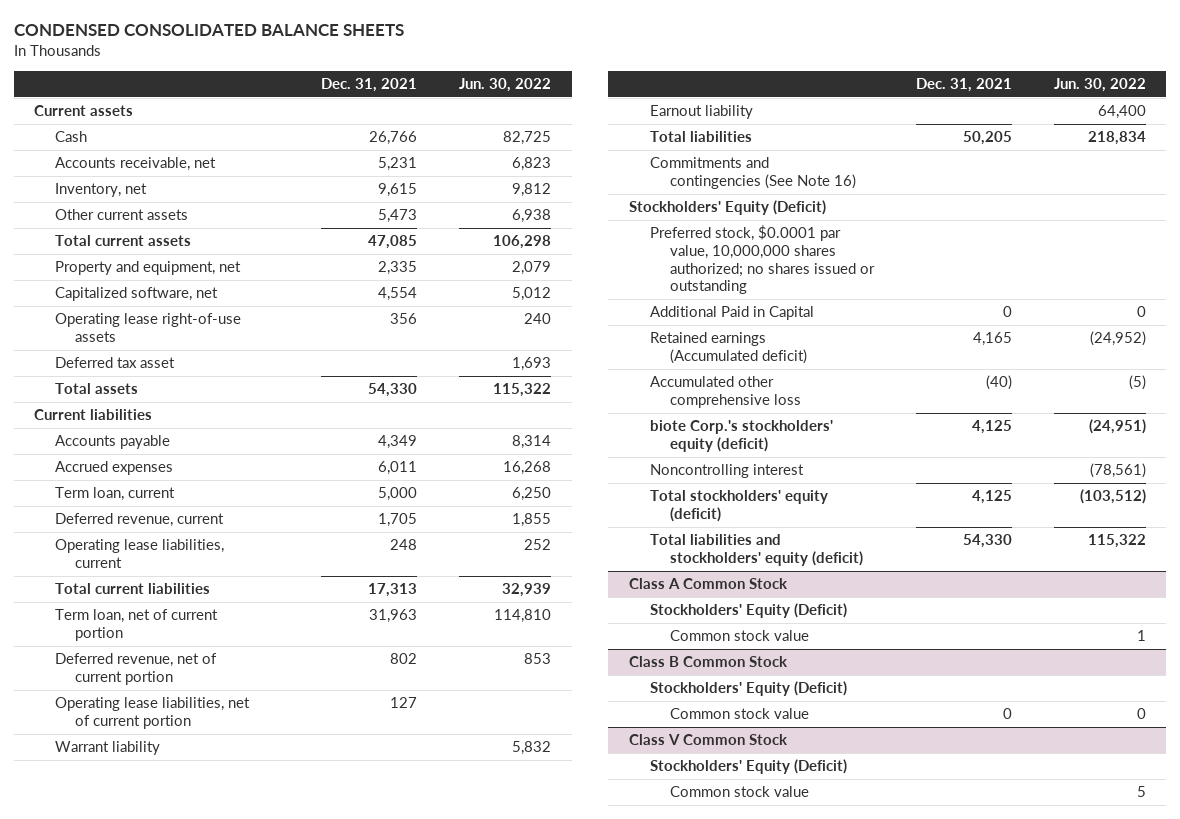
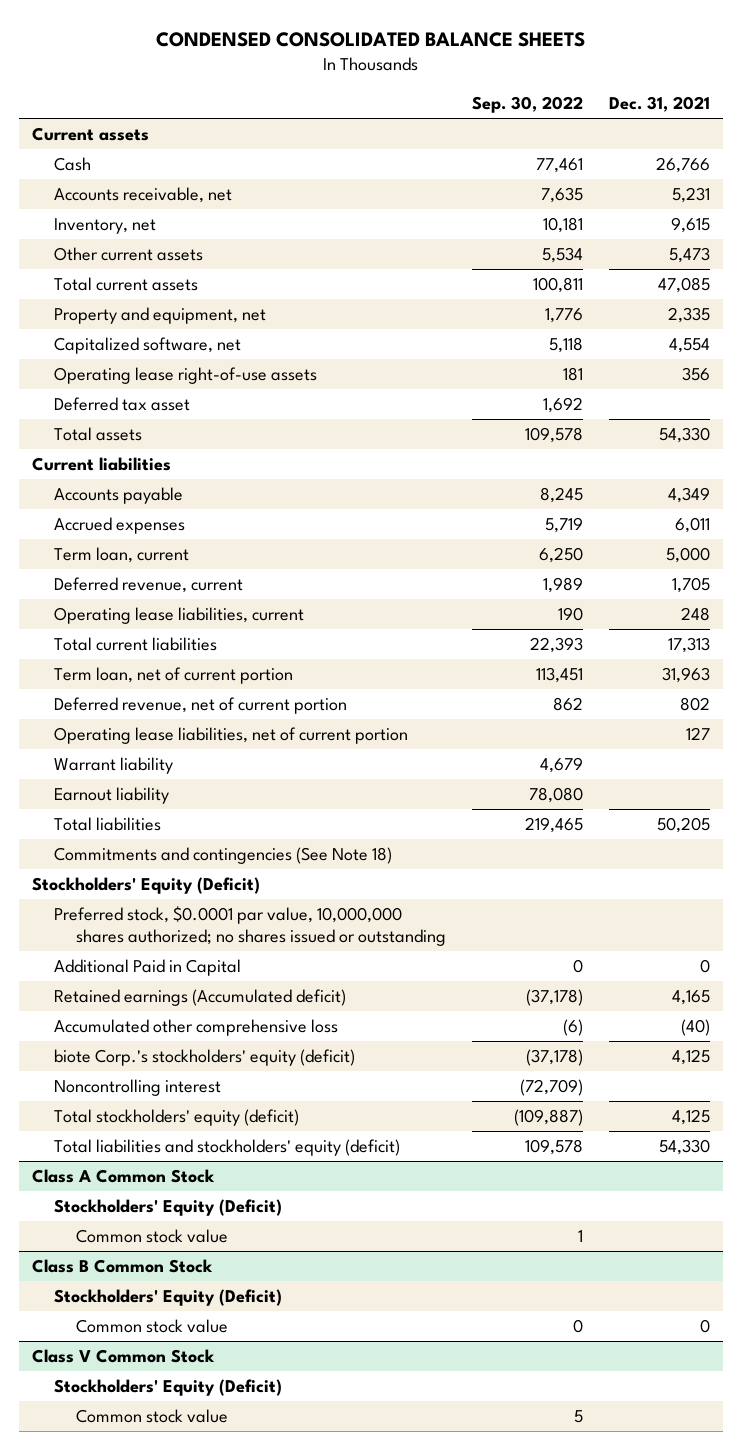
[458,78,551,93] Jun. 30, 2022 -> none
none -> [472,96,584,114] Sep. 30, 2022
[649,157,857,189] Commitments and contingencies (See Note 16) -> [53,846,392,864] Commitments and contingencies (See Note 18)

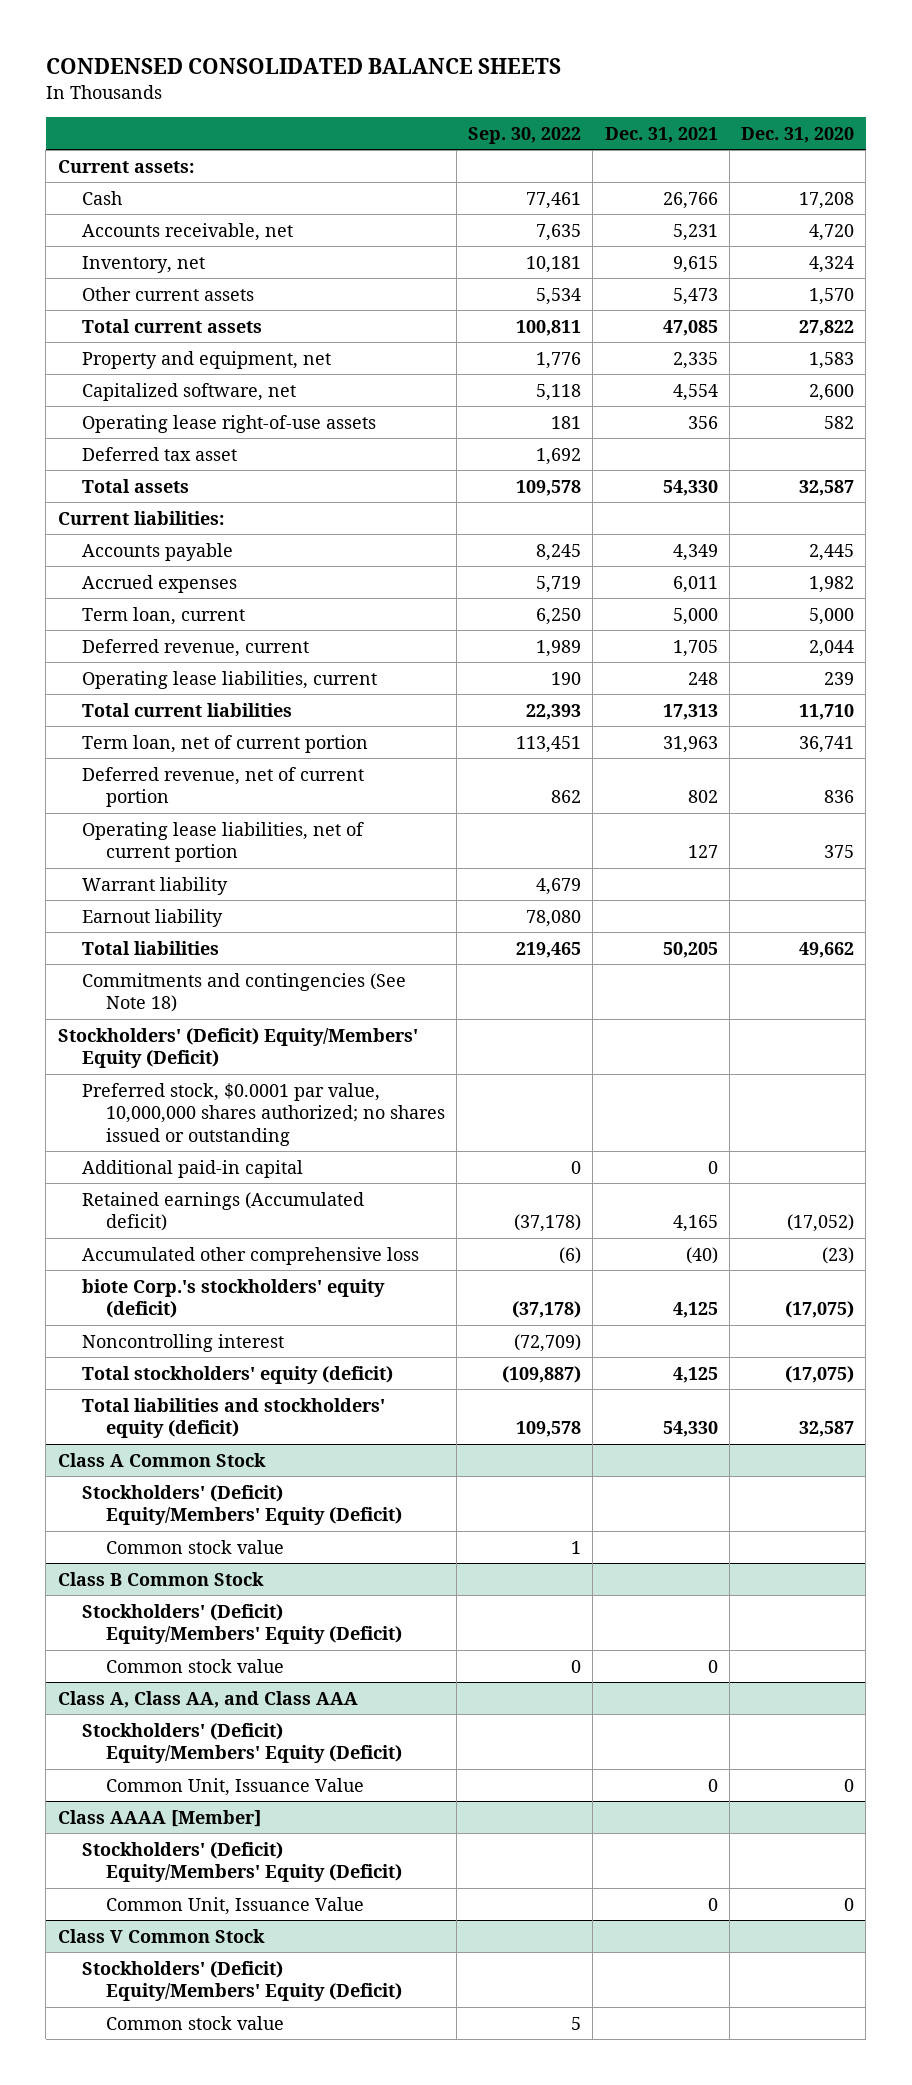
none -> [741,126,855,143] Dec. 31, 2020
[31,126,149,141] Current assets -> [57,159,194,173] Current assets:
[31,456,171,471] Current liabilities -> [57,510,224,525] Current liabilities:
[31,876,260,894] Stockholders' Equity (Deficit) -> [57,1027,418,1069] Stockholders' (Deficit) Equity/Members' Equity (Deficit)
[53,958,241,976] Additional Paid in Capital -> [81,1159,303,1178] Additional paid-in capital
[53,1198,282,1216] Stockholders' Equity (Deficit) -> [81,1484,402,1526] Stockholders' (Deficit) Equity/Members' Equity (Deficit)
[53,1288,282,1306] Stockholders' Equity (Deficit) -> [81,1603,402,1645] Stockholders' (Deficit) Equity/Members' Equity (Deficit)
none -> [57,1690,358,1708] Class A, Class AA, and Class AAA
none -> [81,1722,402,1764] Stockholders' (Deficit) Equity/Members' Equity (Deficit)
none -> [105,1777,364,1796] Common Unit, Issuance Value
none -> [57,1809,261,1827] Class AAAA [Member]
none -> [81,1841,402,1883] Stockholders' (Deficit) Equity/Members' Equity (Deficit)
none -> [105,1896,364,1915] Common Unit, Issuance Value
[53,1378,282,1396] Stockholders' Equity (Deficit) -> [81,1960,402,2002] Stockholders' (Deficit) Equity/Members' Equity (Deficit)

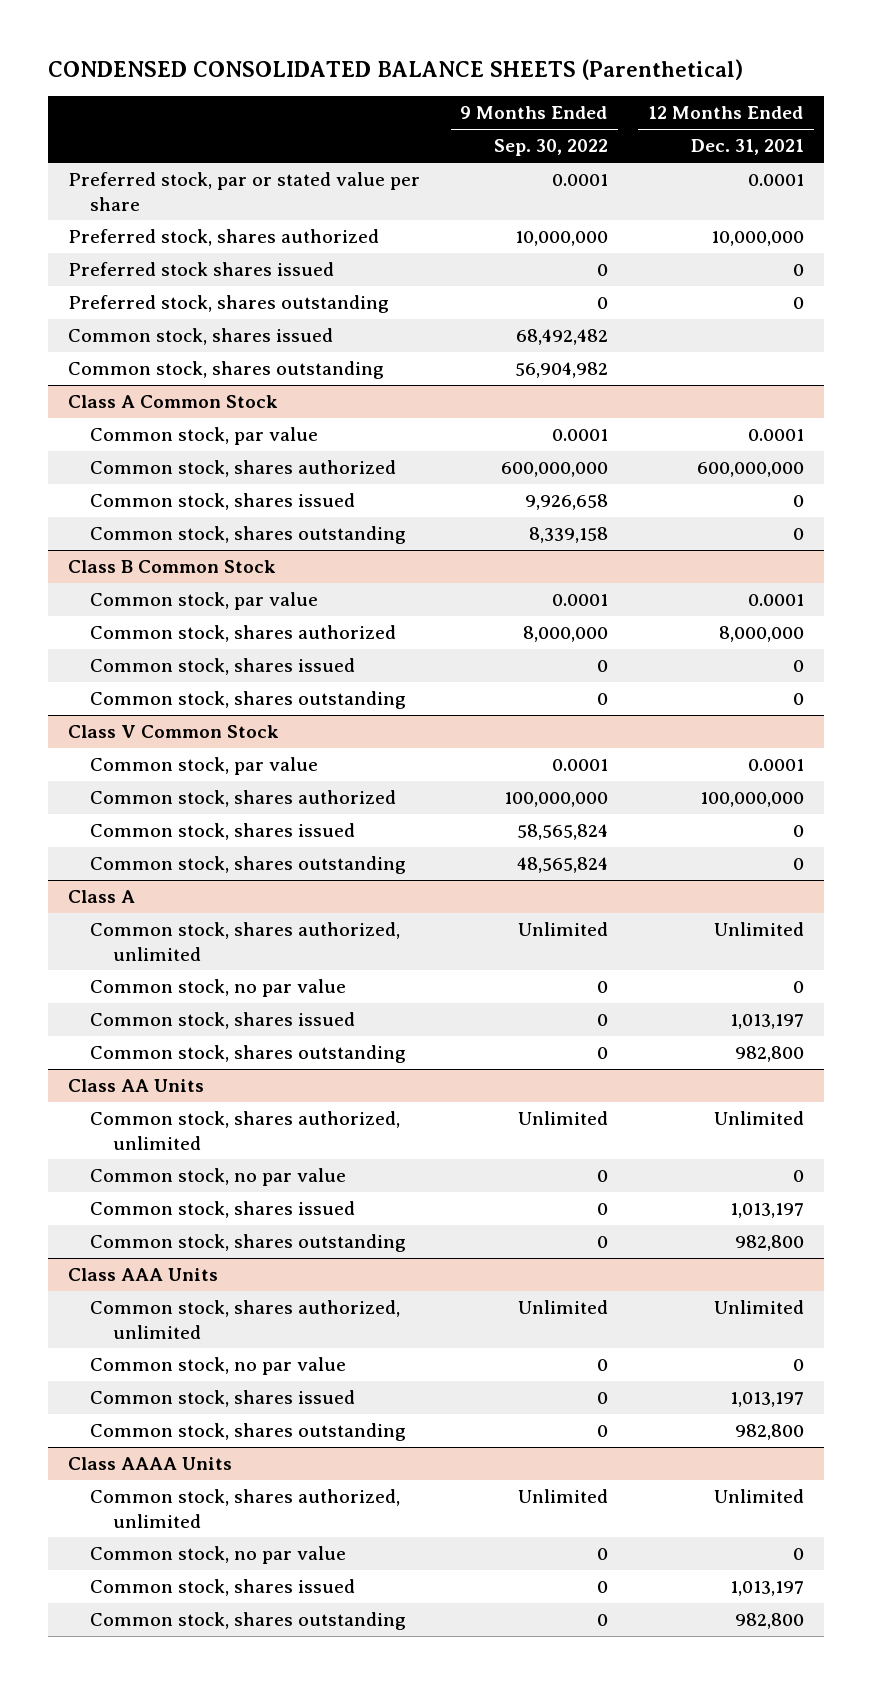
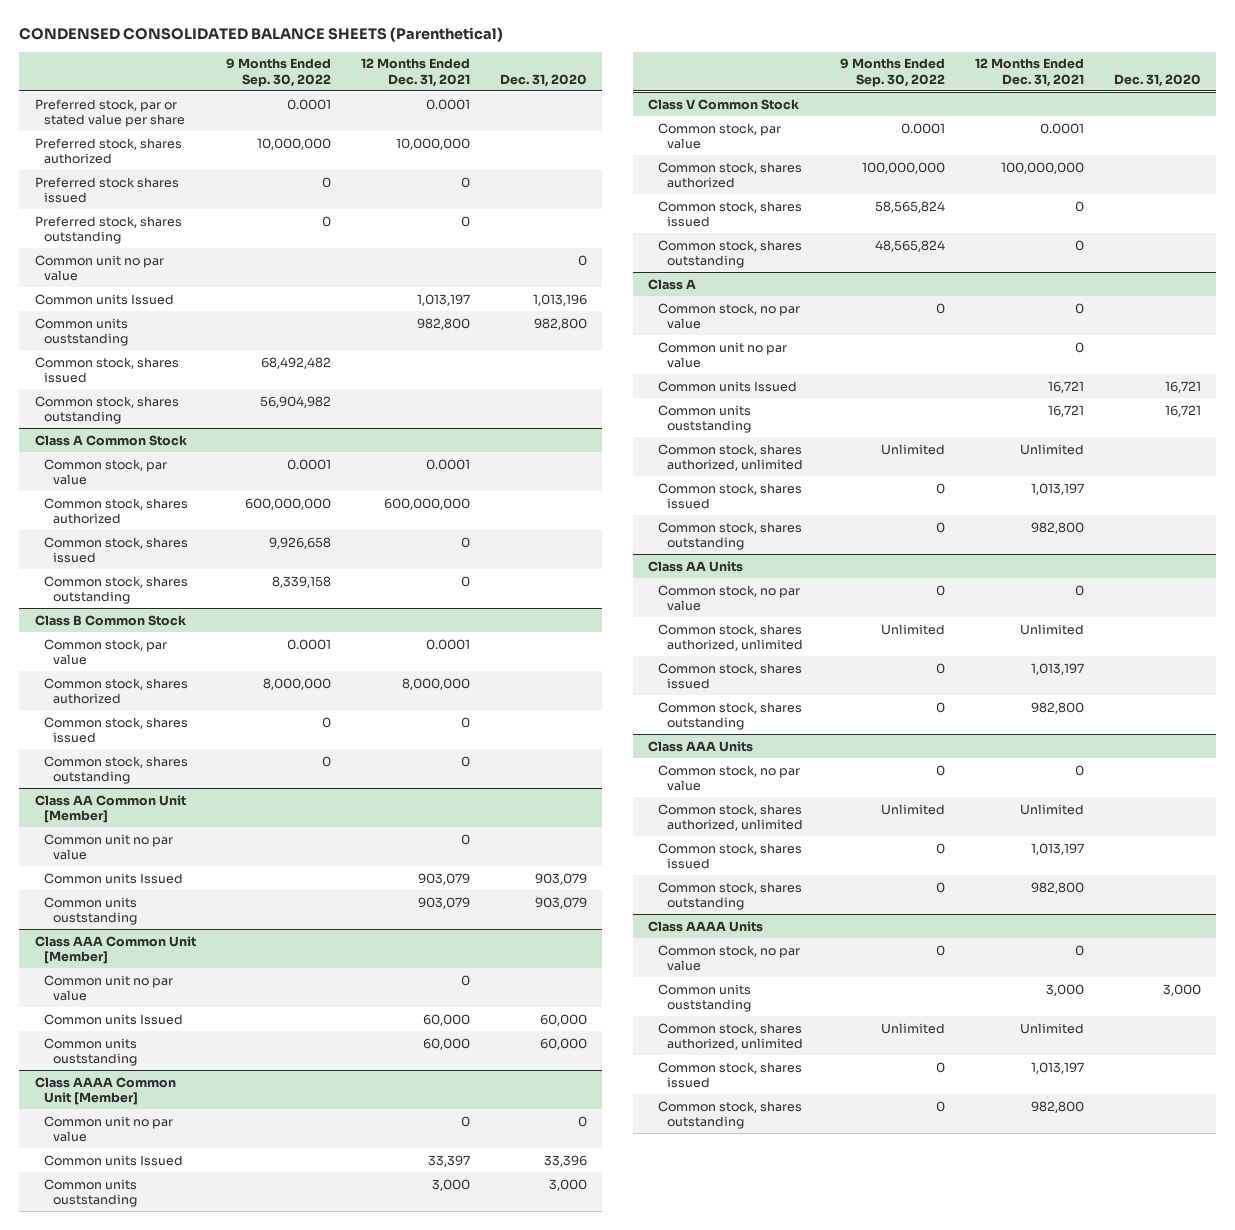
none -> [499,73,587,87] Dec. 31, 2020
none -> [34,254,164,281] Common unit no par value
none -> [34,293,174,305] Common units Issued
none -> [34,317,128,346] Common units ouststanding
none -> [34,794,186,823] Class AA Common Unit [Member]
none -> [43,833,173,860] Common unit no par value
none -> [43,872,183,884] Common units Issued
none -> [43,896,138,925] Common units ouststanding
none -> [34,935,196,964] Class AAA Common Unit [Member]
none -> [43,974,173,1001] Common unit no par value
none -> [43,1013,183,1025] Common units Issued
none -> [43,1037,138,1066] Common units ouststanding
none -> [34,1076,176,1105] Class AAAA Common Unit [Member]
none -> [43,1115,173,1142] Common unit no par value
none -> [43,1154,183,1166] Common units Issued
none -> [43,1178,138,1207] Common units ouststanding
none -> [657,341,787,368] Common unit no par value
none -> [657,380,797,392] Common units Issued
none -> [657,404,752,433] Common units ouststanding
[90,922,401,961] Common stock, shares authorized, unlimited -> [657,443,804,471] Common stock, shares authorized, unlimited
[90,1111,401,1150] Common stock, shares authorized, unlimited -> [657,623,804,651] Common stock, shares authorized, unlimited
[90,1300,401,1339] Common stock, shares authorized, unlimited -> [657,803,804,831] Common stock, shares authorized, unlimited
none -> [657,983,752,1012] Common units ouststanding
[90,1489,401,1528] Common stock, shares authorized, unlimited -> [657,1022,804,1050] Common stock, shares authorized, unlimited

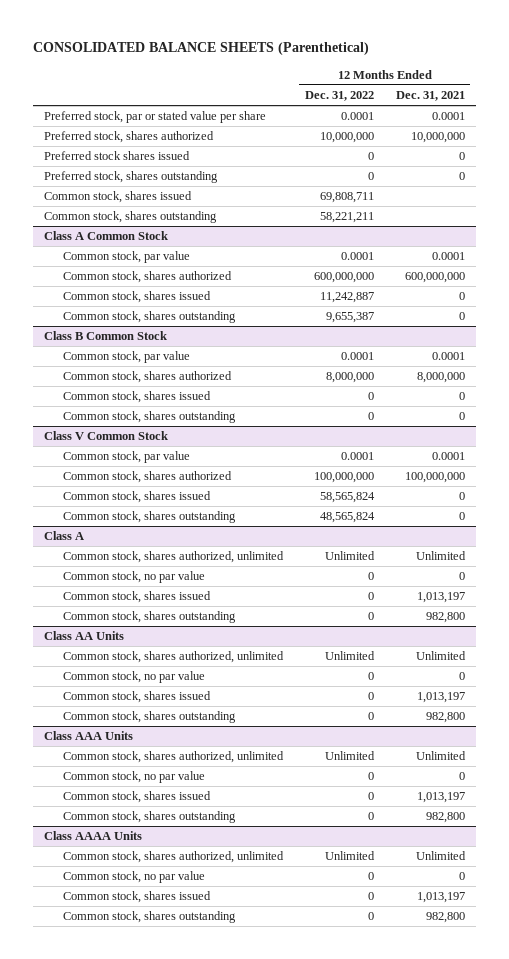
[19,27,504,43] CONDENSED CONSOLIDATED BALANCE SHEETS (Parenthetical) -> [32,42,369,56] CONSOLIDATED BALANCE SHEETS (Parenthetical)
[225,58,331,87] 9 Months Ended Sep. 30, 2022 -> none
[499,73,587,87] Dec. 31, 2020 -> none
none -> [304,91,374,102] Dec. 31, 2022
[34,254,164,281] Common unit no par value -> none
[34,293,174,305] Common units Issued -> none
[34,317,128,346] Common units ouststanding -> none
[34,794,186,823] Class AA Common Unit [Member] -> none
[43,833,173,860] Common unit no par value -> none
[43,872,183,884] Common units Issued -> none
[43,896,138,925] Common units ouststanding -> none
[34,935,196,964] Class AAA Common Unit [Member] -> none
[43,974,173,1001] Common unit no par value -> none
[43,1013,183,1025] Common units Issued -> none
[43,1037,138,1066] Common units ouststanding -> none
[34,1076,176,1105] Class AAAA Common Unit [Member] -> none
[43,1115,173,1142] Common unit no par value -> none
[43,1154,183,1166] Common units Issued -> none
[43,1178,138,1207] Common units ouststanding -> none
[657,341,787,368] Common unit no par value -> none
[657,380,797,392] Common units Issued -> none
[657,404,752,433] Common units ouststanding -> none
[657,302,800,329] Common stock, no par value -> [62,571,205,584] Common stock, no par value
[657,584,800,611] Common stock, no par value -> [62,671,205,684] Common stock, no par value
[657,764,800,791] Common stock, no par value -> [62,771,205,784] Common stock, no par value
[657,983,752,1012] Common units ouststanding -> none
[657,944,800,971] Common stock, no par value -> [62,871,205,884] Common stock, no par value

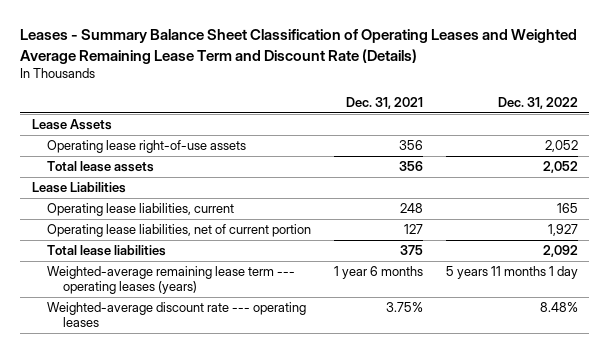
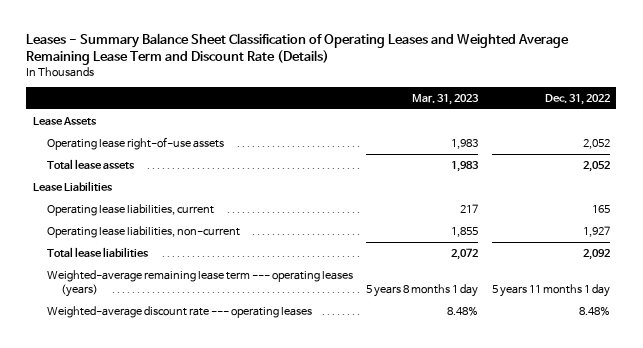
[345,96,423,109] Dec. 31, 2021 -> none
none -> [412,94,480,106] Mar. 31, 2023
[47,224,312,238] Operating lease liabilities, net of current portion -> [47,225,241,238] Operating lease liabilities, non-current

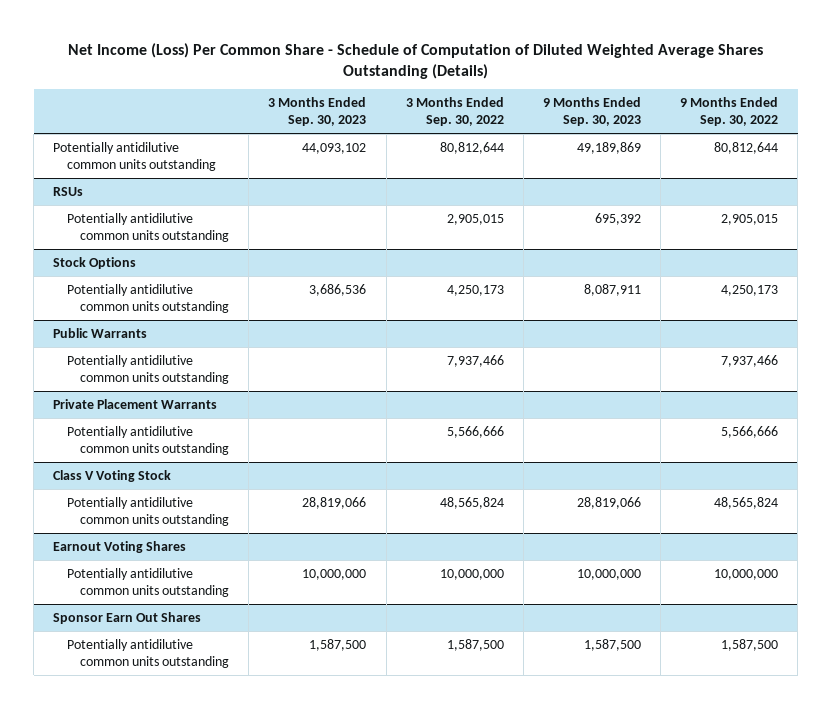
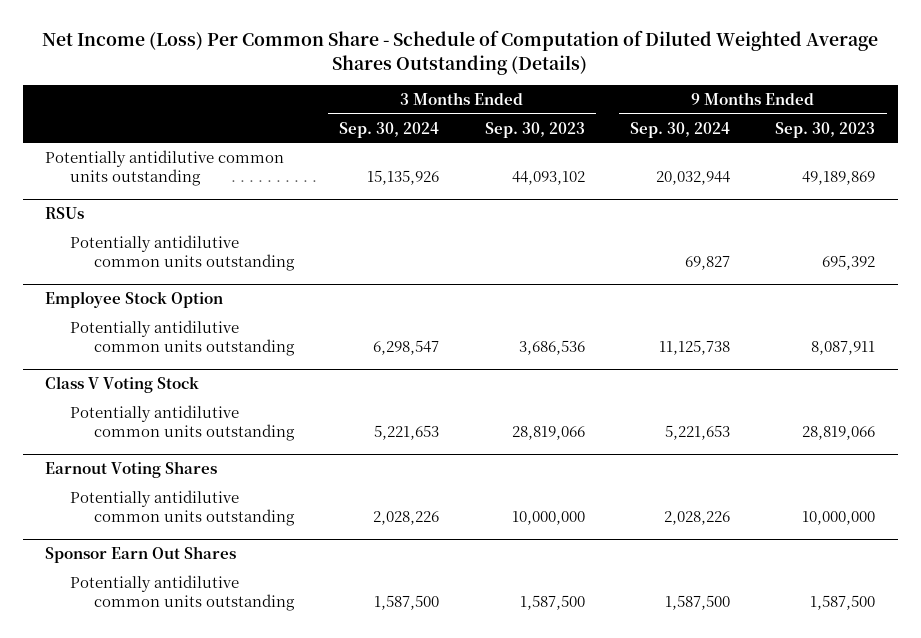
[405,96,504,127] 3 Months Ended Sep. 30, 2022 -> none
[679,96,778,127] 9 Months Ended Sep. 30, 2022 -> none
none -> [339,121,440,138] Sep. 30, 2024
none -> [629,121,730,138] Sep. 30, 2024
[53,256,137,269] Stock Options -> [45,291,224,309] Employee Stock Option
[53,327,148,338] Public Warrants -> none
[66,354,230,384] Potentially antidilutive common units outstanding -> none
[53,398,218,409] Private Placement Warrants -> none
[66,425,230,455] Potentially antidilutive common units outstanding -> none

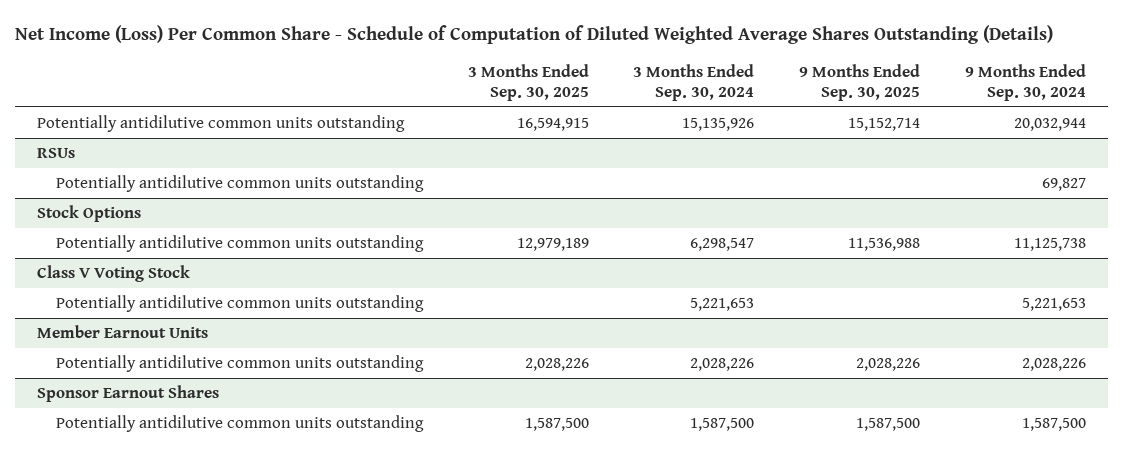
[484,121,585,138] Sep. 30, 2023 -> none
[775,121,876,138] Sep. 30, 2023 -> none
none -> [467,63,589,101] 3 Months Ended Sep. 30, 2025
none -> [799,63,921,101] 9 Months Ended Sep. 30, 2025
[45,291,224,309] Employee Stock Option -> [37,205,142,223] Stock Options
[45,461,218,479] Earnout Voting Shares -> none
none -> [37,325,209,339] Member Earnout Units
[45,546,237,564] Sponsor Earn Out Shares -> [37,385,220,403] Sponsor Earnout Shares

